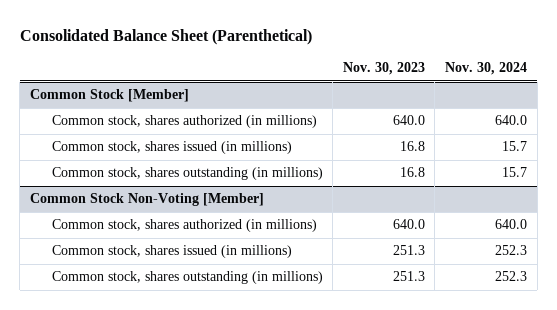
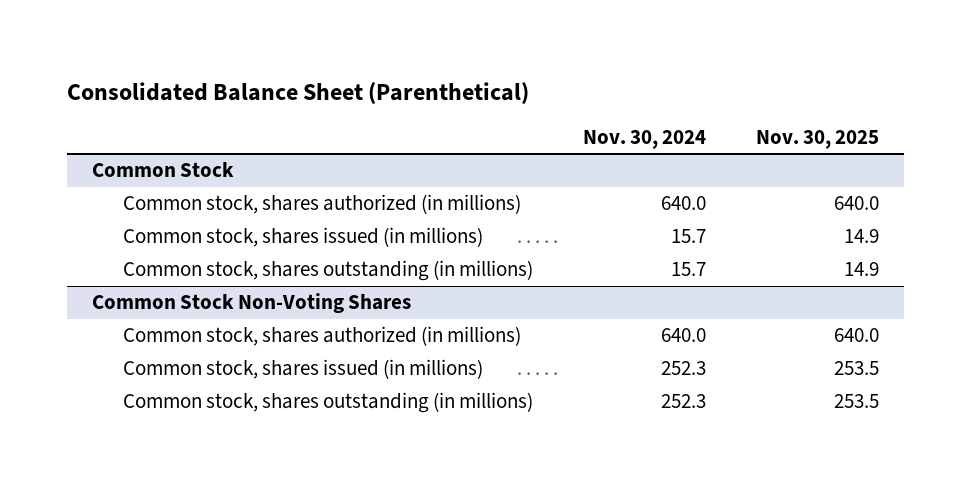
[342,62,425,76] Nov. 30, 2023 -> none
none -> [755,129,879,149] Nov. 30, 2025
[29,89,189,103] Common Stock [Member] -> [92,162,235,178] Common Stock
[29,193,264,207] Common Stock Non-Voting [Member] -> [92,293,412,314] Common Stock Non-Voting Shares

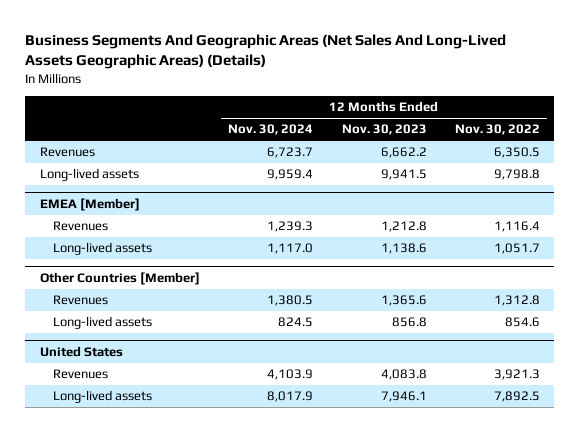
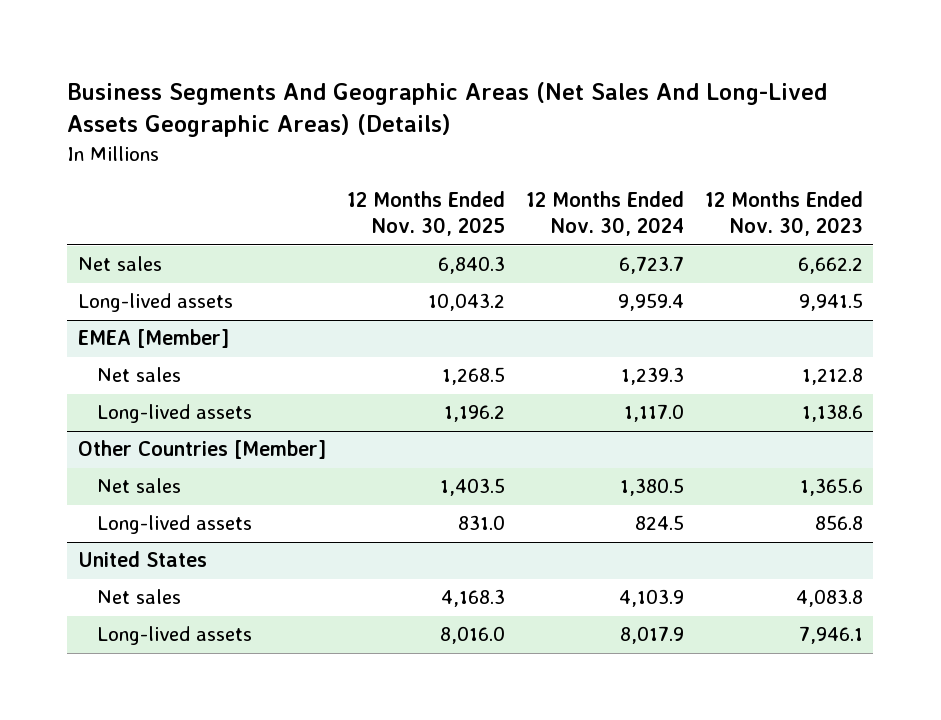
[455,124,541,136] Nov. 30, 2022 -> none
none -> [346,191,505,237] 12 Months Ended Nov. 30, 2025
[39,147,95,158] Revenues -> [77,256,162,272] Net sales
[52,221,108,232] Revenues -> [96,367,181,383] Net sales
[52,295,108,306] Revenues -> [96,478,181,494] Net sales
[52,369,108,380] Revenues -> [96,589,181,605] Net sales

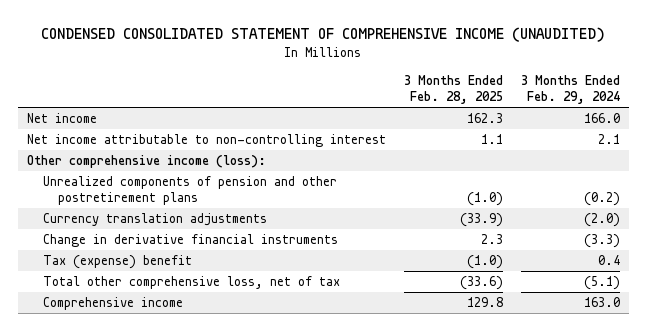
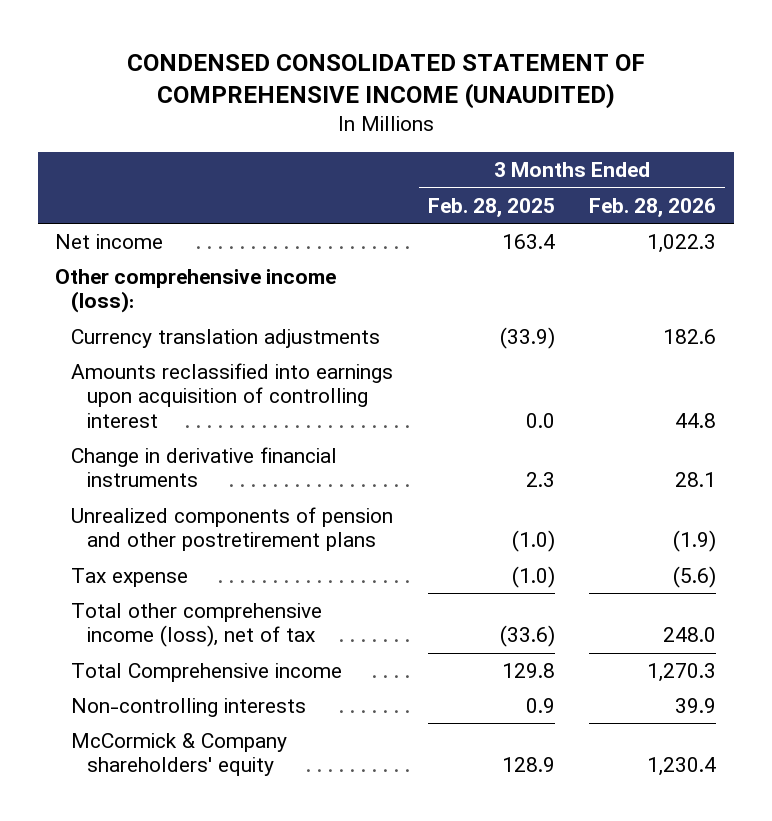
[520,75,620,104] 3 Months Ended Feb. 29, 2024 -> none
none -> [589,197,717,217] Feb. 28, 2026
[27,134,387,148] Net income attributable to non-controlling interest -> none
[466,113,503,124] 162.3 -> [501,234,555,250] 163.4
none -> [71,363,394,428] Amounts reclassified into earnings upon acquisition of controlling interest
[42,176,337,206] Unrealized components of pension and other postretirement plans -> [71,507,394,552] Unrealized components of pension and other postretirement plans
[42,255,192,270] Tax (expense) benefit -> [71,568,189,588] Tax expense
[42,276,340,290] Total other comprehensive loss, net of tax -> [71,603,323,648] Total other comprehensive income (loss), net of tax
[42,297,183,311] Comprehensive income -> [71,663,343,683] Total Comprehensive income
none -> [71,698,307,718] Non-controlling interests
none -> [71,733,288,777] McCormick & Company shareholders' equity

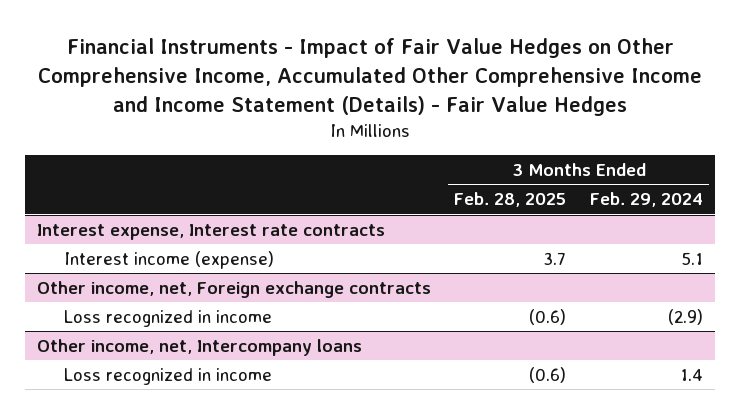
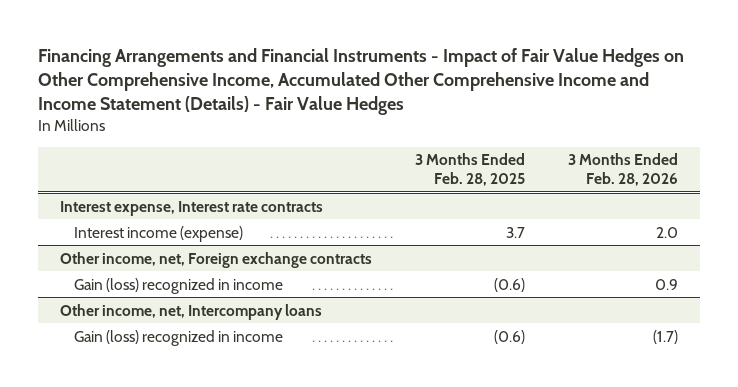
[37,37,702,116] Financial Instruments - Impact of Fair Value Hedges on Other Comprehensive Income, Accumulated Other Comprehensive Income and Income Statement (Details) - Fair Value Hedges -> [37,48,684,116] Financing Arrangements and Financial Instruments - Impact of Fair Value Hedges on Other Comprehensive Income, Accumulated Other Comprehensive Income and Income Statement (Details) - Fair Value Hedges
[589,192,703,208] Feb. 29, 2024 -> none
none -> [568,153,679,187] 3 Months Ended Feb. 28, 2026
[63,309,272,327] Loss recognized in income -> [73,277,283,294] Gain (loss) recognized in income
[63,367,272,385] Loss recognized in income -> [73,329,283,346] Gain (loss) recognized in income

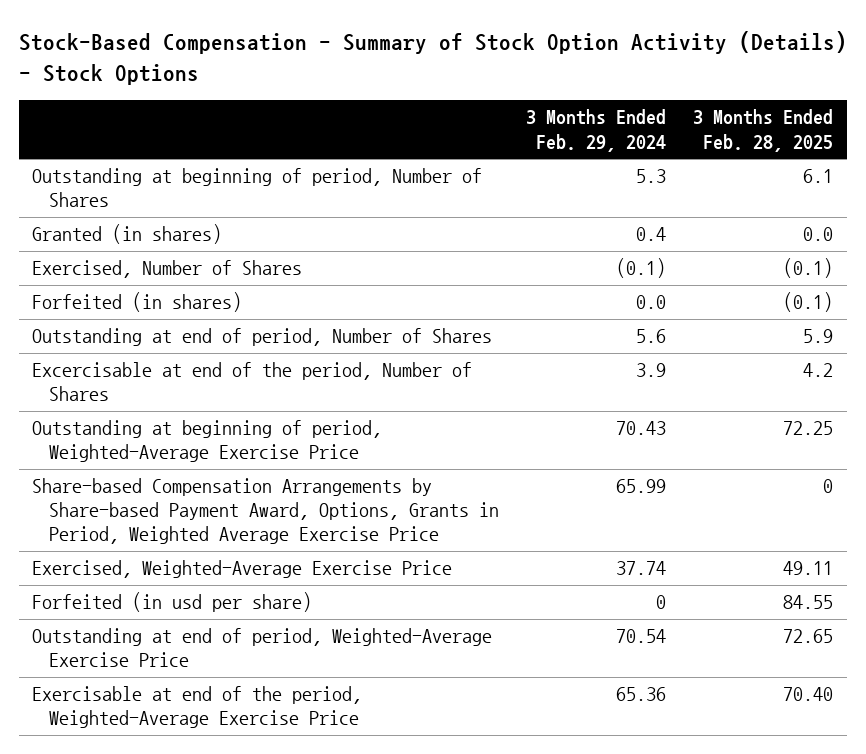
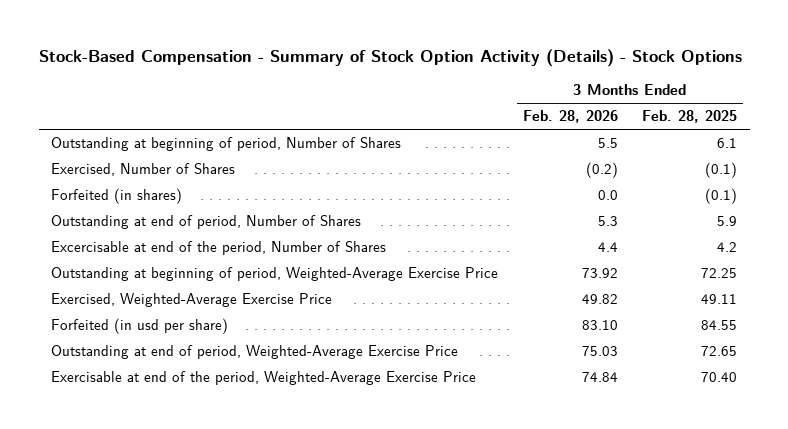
[525,109,666,152] 3 Months Ended Feb. 29, 2024 -> none
none -> [522,110,618,124] Feb. 28, 2026
[32,224,223,245] Granted (in shares) -> none
[32,478,499,545] Share-based Compensation Arrangements by Share-based Payment Award, Options, Grants in Period, Weighted Average Exercise Price -> none

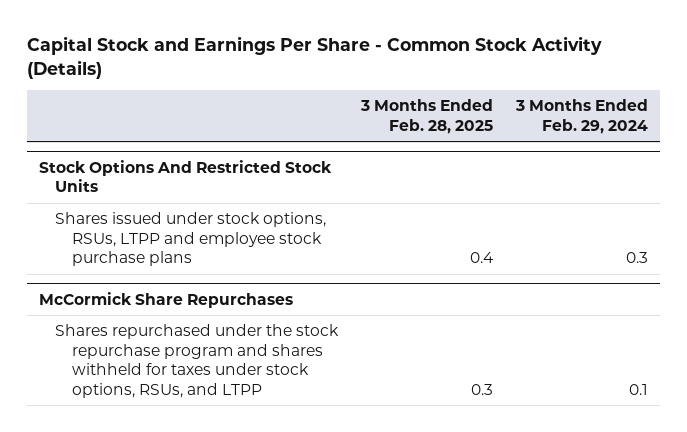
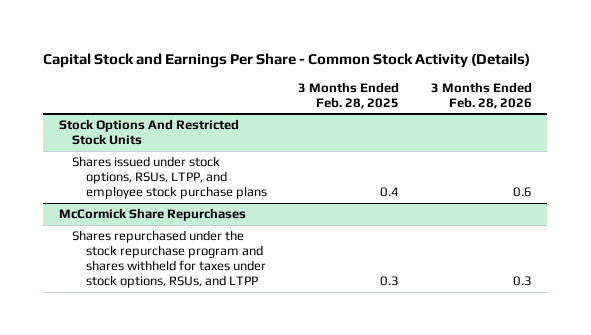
[515,99,649,134] 3 Months Ended Feb. 29, 2024 -> none
none -> [430,81,532,109] 3 Months Ended Feb. 28, 2026
[55,212,327,267] Shares issued under stock options, RSUs, LTPP and employee stock purchase plans -> [72,156,267,200] Shares issued under stock options, RSUs, LTPP, and employee stock purchase plans

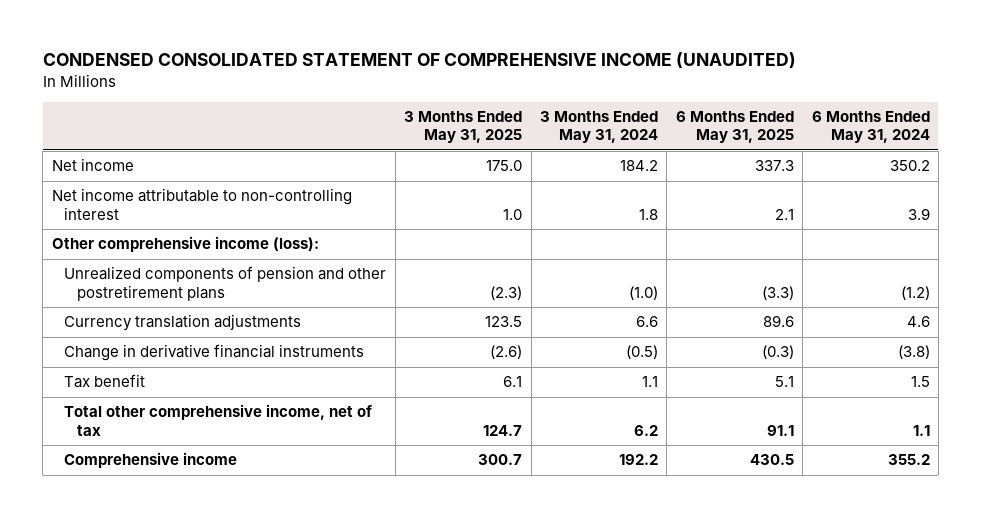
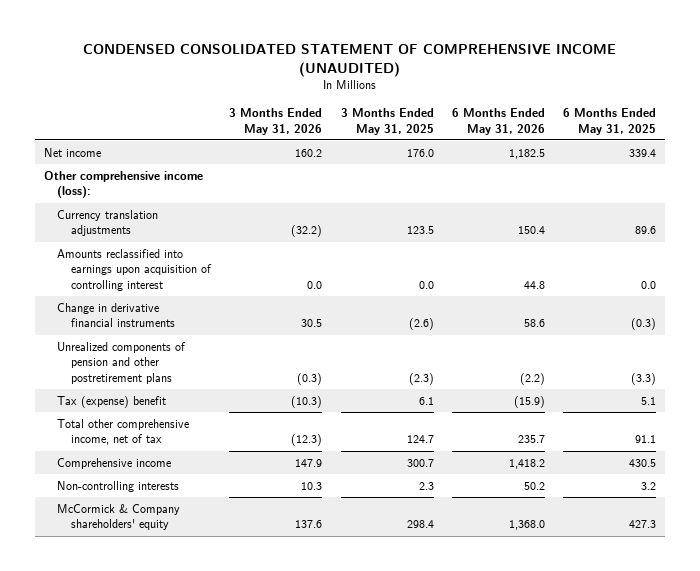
[539,111,658,144] 3 Months Ended May 31, 2024 -> none
[811,111,930,144] 6 Months Ended May 31, 2024 -> none
none -> [229,108,323,135] 3 Months Ended May 31, 2026
none -> [452,108,546,135] 6 Months Ended May 31, 2026
[51,188,352,220] Net income attributable to non-controlling interest -> none
[486,160,523,172] 175.0 -> [406,148,434,157] 176.0
[754,160,794,172] 337.3 -> [629,148,657,157] 339.4
none -> [57,248,213,292] Amounts reclassified into earnings upon acquisition of controlling interest
[64,266,387,301] Unrealized components of pension and other postretirement plans -> [57,341,187,385] Unrealized components of pension and other postretirement plans
[64,374,146,389] Tax benefit -> [57,395,167,408] Tax (expense) benefit
none -> [57,480,180,492] Non-controlling interests
none -> [57,503,181,531] McCormick & Company shareholders' equity

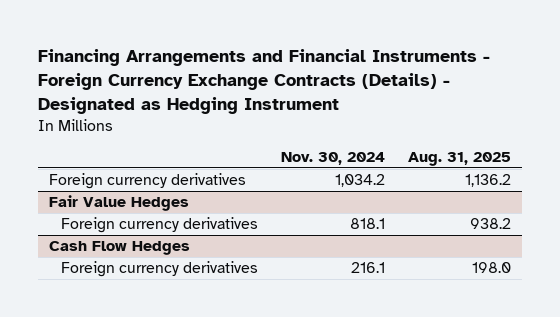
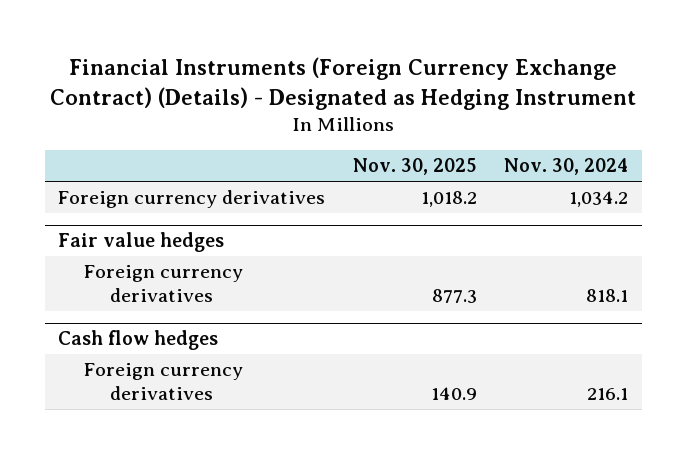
[37,48,490,114] Financing Arrangements and Financial Instruments - Foreign Currency Exchange Contracts (Details) - Designated as Hedging Instrument -> [50,56,637,110] Financial Instruments (Foreign Currency Exchange Contract) (Details) - Designated as Hedging Instrument
[407,152,511,167] Aug. 31, 2025 -> none
none -> [352,158,477,176] Nov. 30, 2025
[49,195,190,212] Fair Value Hedges -> [58,232,225,253] Fair value hedges
[49,241,191,256] Cash Flow Hedges -> [58,330,219,351] Cash flow hedges

